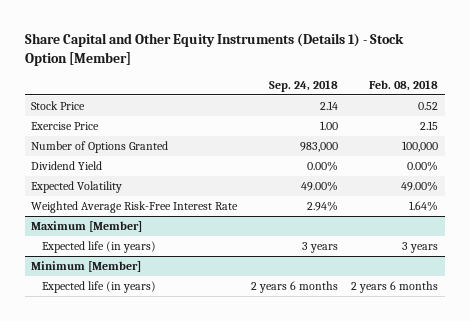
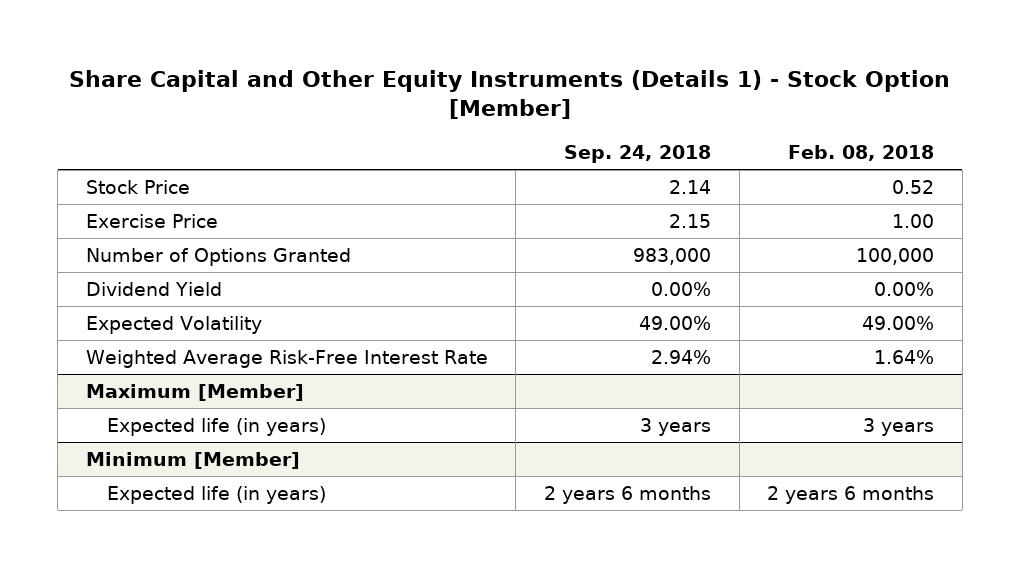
[319,121,338,131] 1.00 -> [669,214,712,229] 2.15
[420,121,439,131] 2.15 -> [892,214,935,229] 1.00

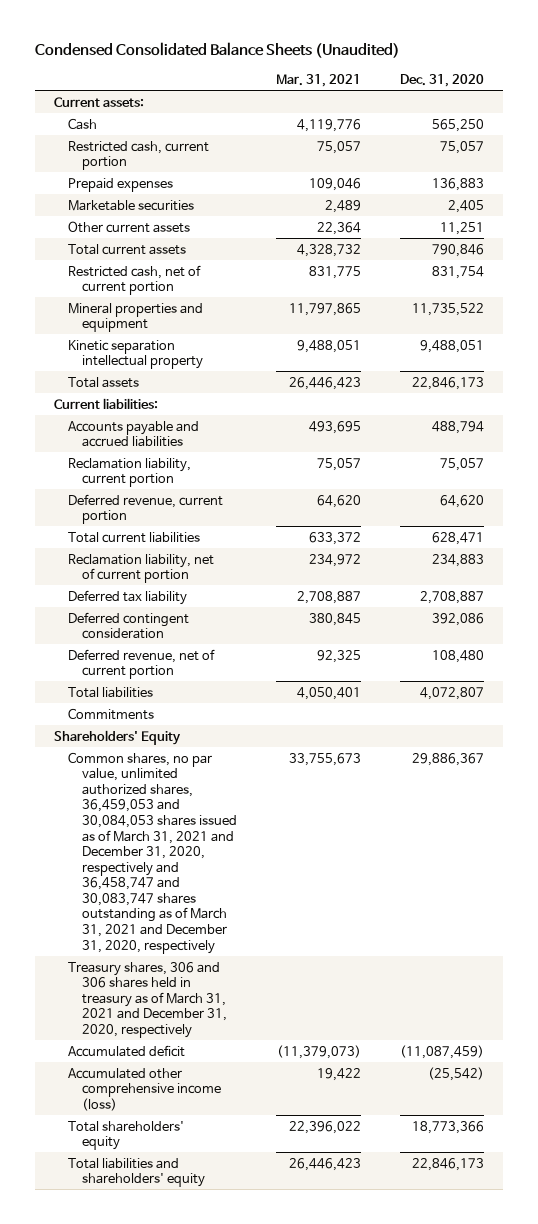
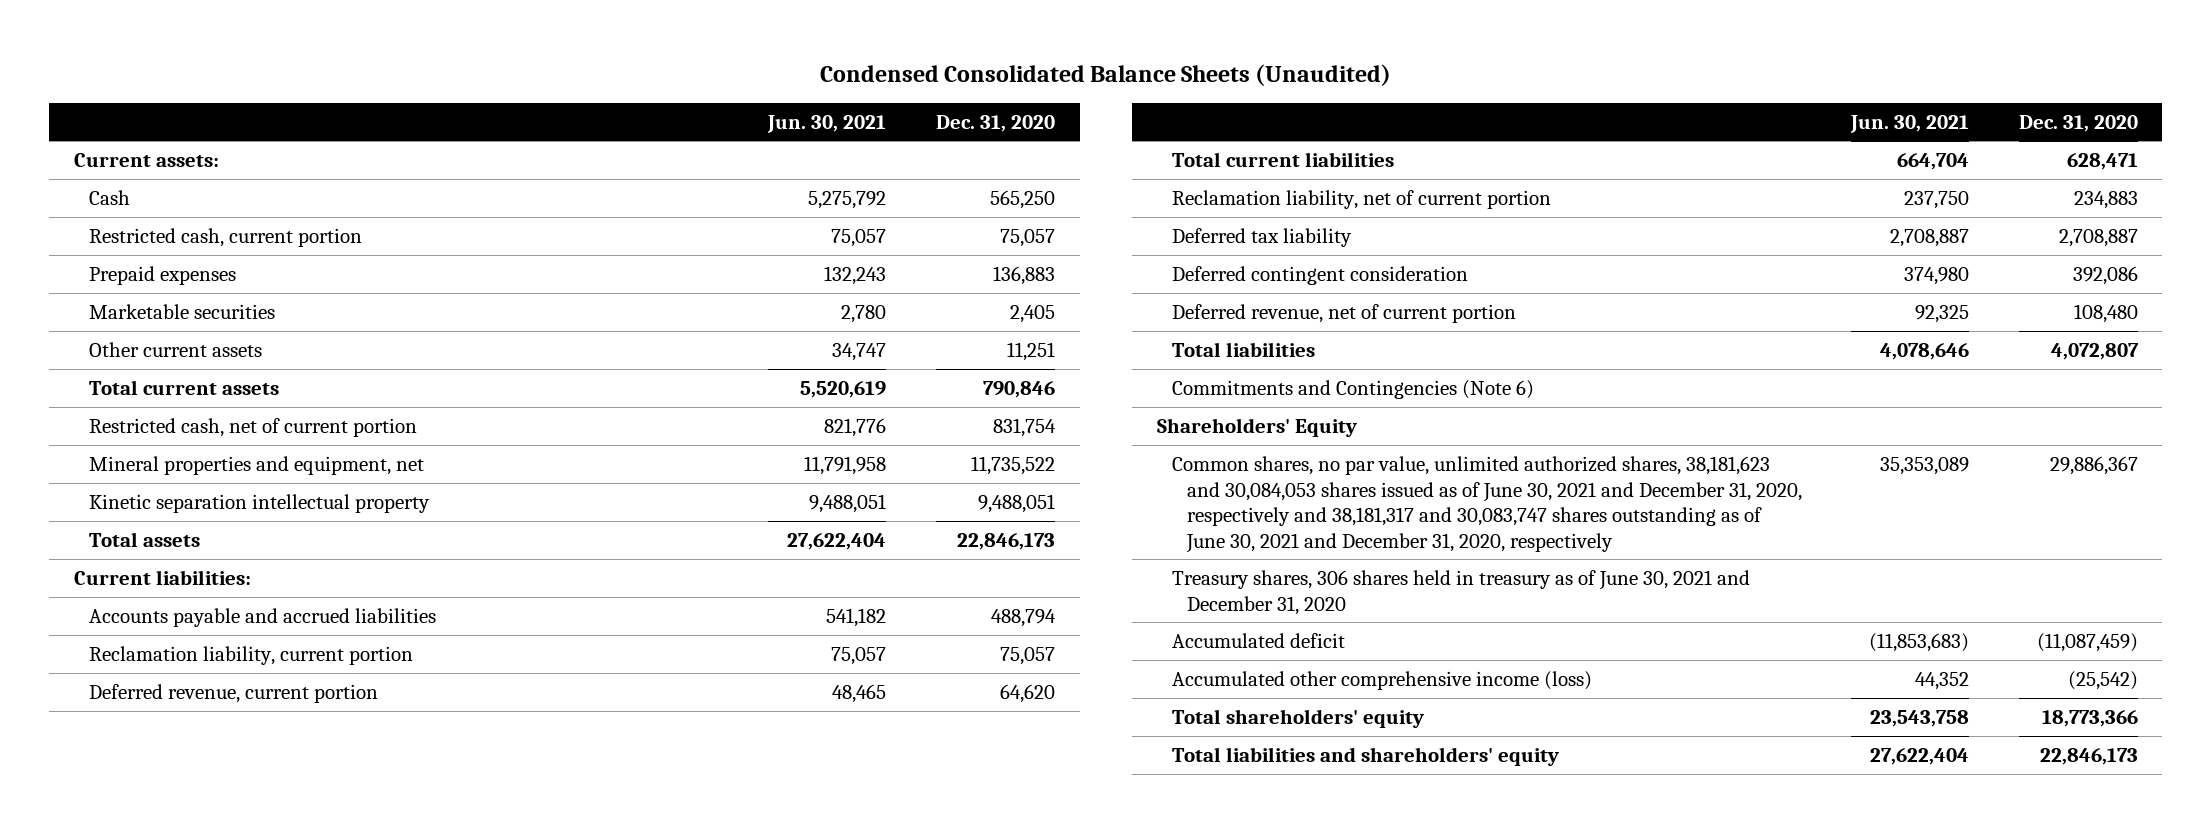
[275,73,361,87] Mar. 31, 2021 -> none
none -> [767,114,887,133] Jun. 30, 2021
[68,302,204,333] Mineral properties and equipment -> [89,455,425,475] Mineral properties and equipment, net
[68,707,155,720] Commitments -> [1171,379,1534,399] Commitments and Contingencies (Note 6)
[68,751,238,954] Common shares, no par value, unlimited authorized shares, 36,459,053 and 30,084,053 shares issued as of March 31, 2021 and December 31, 2020, respectively and 36,458,747 and 30,083,747 shares outstanding as of March 31, 2021 and December 31, 2020, respectively -> [1171,455,1802,553] Common shares, no par value, unlimited authorized shares, 38,181,623 and 30,084,053 shares issued as of June 30, 2021 and December 31, 2020, respectively and 38,181,317 and 30,083,747 shares outstanding as of June 30, 2021 and December 31, 2020, respectively
[68,961,228,1038] Treasury shares, 306 and 306 shares held in treasury as of March 31, 2021 and December 31, 2020, respectively -> [1171,569,1750,615] Treasury shares, 306 shares held in treasury as of June 30, 2021 and December 31, 2020

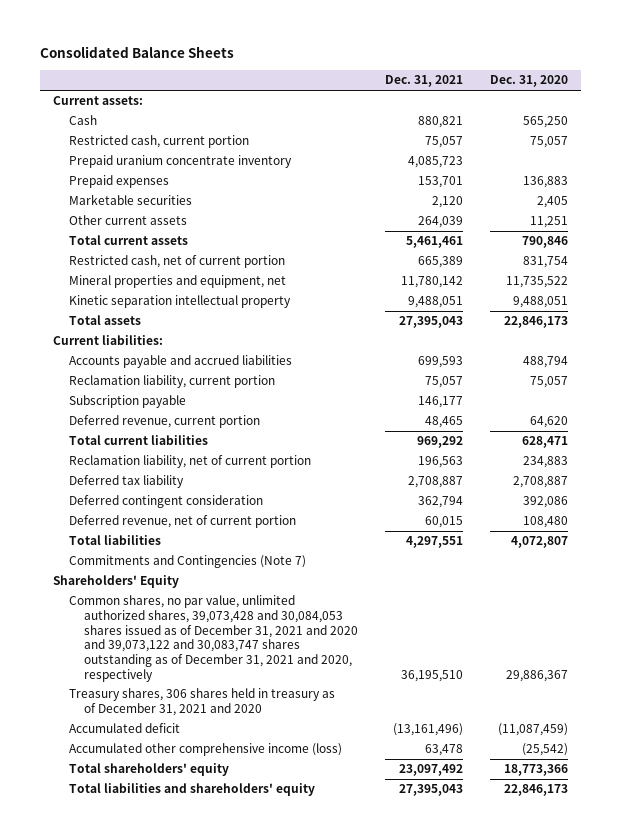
[819,63,1391,86] Condensed Consolidated Balance Sheets (Unaudited) -> [39,46,234,59] Consolidated Balance Sheets
[767,114,887,133] Jun. 30, 2021 -> none
none -> [384,75,463,88] Dec. 31, 2021
none -> [68,155,292,169] Prepaid uranium concentrate inventory
none -> [68,395,186,409] Subscription payable
[1171,379,1534,399] Commitments and Contingencies (Note 6) -> [68,555,306,569] Commitments and Contingencies (Note 7)
[1171,455,1802,553] Common shares, no par value, unlimited authorized shares, 38,181,623 and 30,084,053 shares issued as of June 30, 2021 and December 31, 2020, respectively and 38,181,317 and 30,083,747 shares outstanding as of June 30, 2021 and December 31, 2020, respectively -> [68,595,358,682] Common shares, no par value, unlimited authorized shares, 39,073,428 and 30,084,053 shares issued as of December 31, 2021 and 2020 and 39,073,122 and 30,083,747 shares outstanding as of December 31, 2021 and 2020, respectively
[1171,569,1750,615] Treasury shares, 306 shares held in treasury as of June 30, 2021 and December 31, 2020 -> [68,688,335,717] Treasury shares, 306 shares held in treasury as of December 31, 2021 and 2020

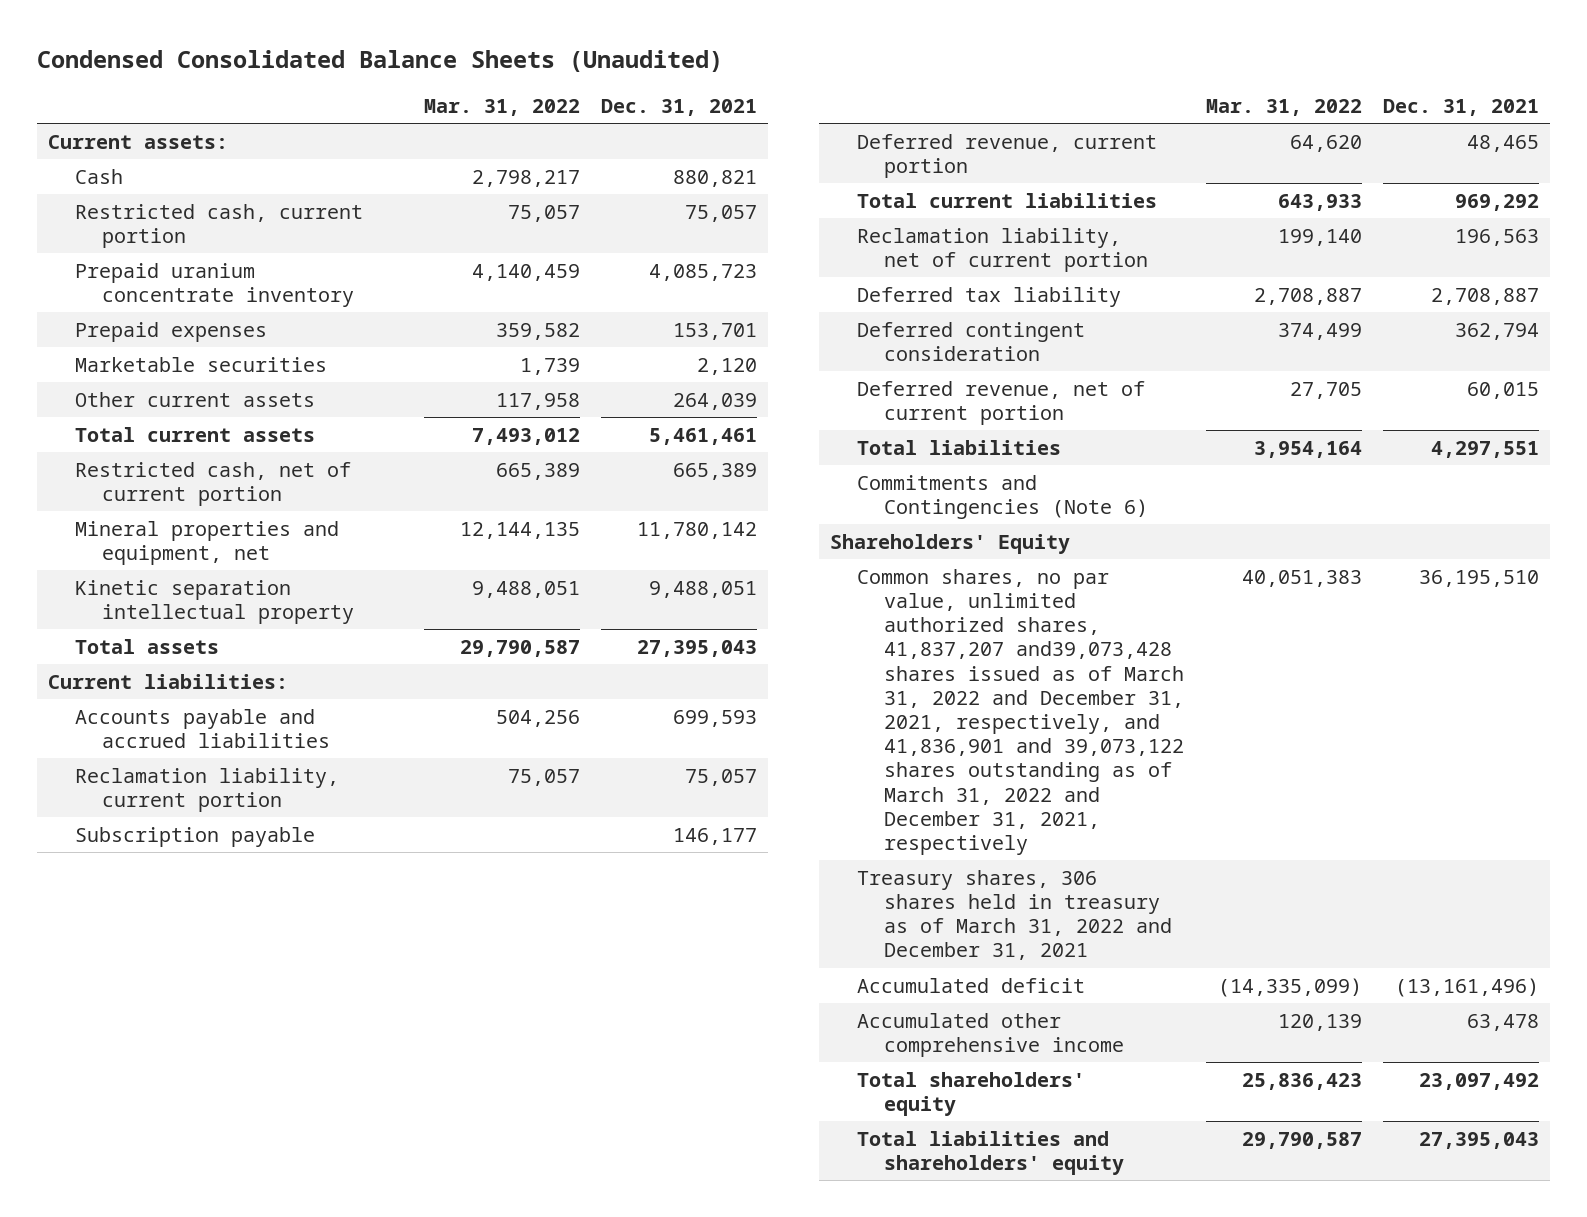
[39,46,234,59] Consolidated Balance Sheets -> [36,50,723,73] Condensed Consolidated Balance Sheets (Unaudited)
[489,75,568,88] Dec. 31, 2020 -> none
none -> [423,99,580,117] Mar. 31, 2022
[68,555,306,569] Commitments and Contingencies (Note 7) -> [856,474,1148,519] Commitments and Contingencies (Note 6)
[68,595,358,682] Common shares, no par value, unlimited authorized shares, 39,073,428 and 30,084,053 shares issued as of December 31, 2021 and 2020 and 39,073,122 and 30,083,747 shares outstanding as of December 31, 2021 and 2020, respectively -> [856,568,1184,856] Common shares, no par value, unlimited authorized shares, 41,837,207 and39,073,428 shares issued as of March 31, 2022 and December 31, 2021, respectively, and 41,836,901 and 39,073,122 shares outstanding as of March 31, 2022 and December 31, 2021, respectively
[68,688,335,717] Treasury shares, 306 shares held in treasury as of December 31, 2021 and 2020 -> [856,869,1172,961] Treasury shares, 306 shares held in treasury as of March 31, 2022 and December 31, 2021
[68,743,342,757] Accumulated other comprehensive income (loss) -> [856,1012,1124,1057] Accumulated other comprehensive income

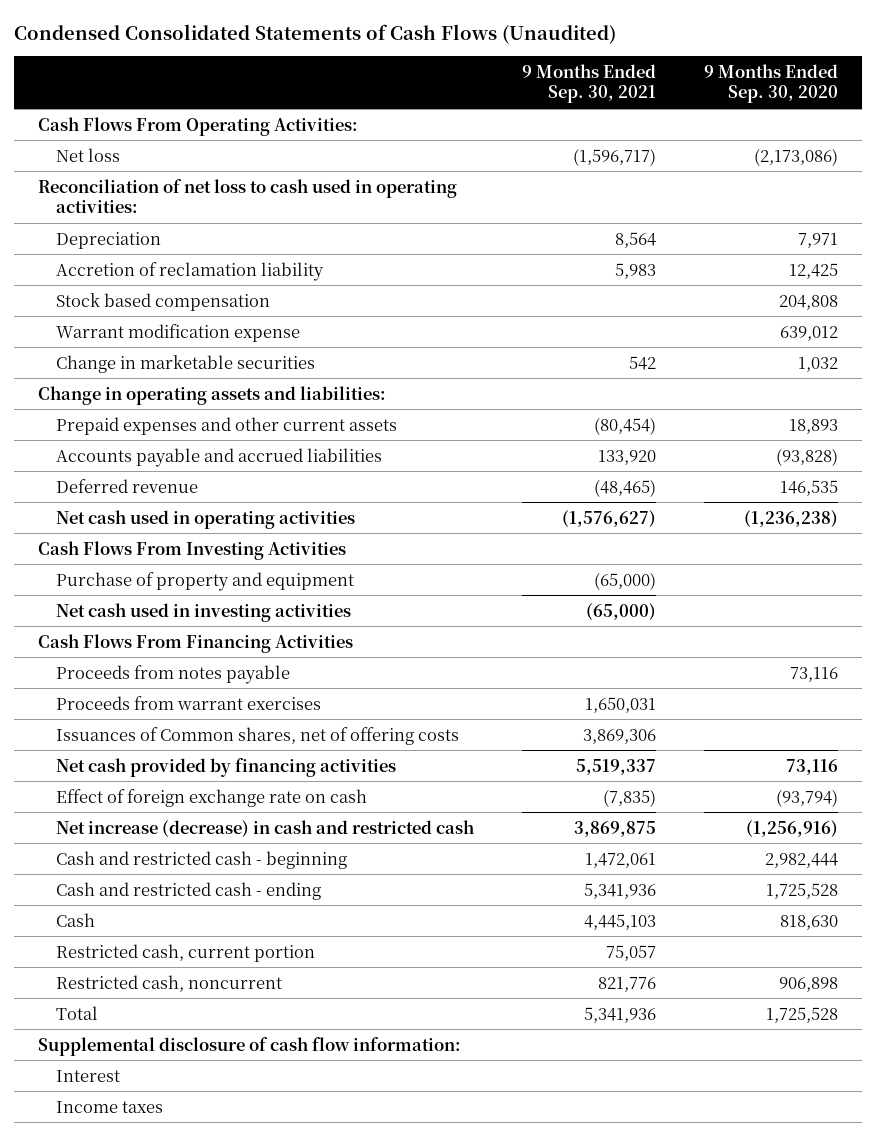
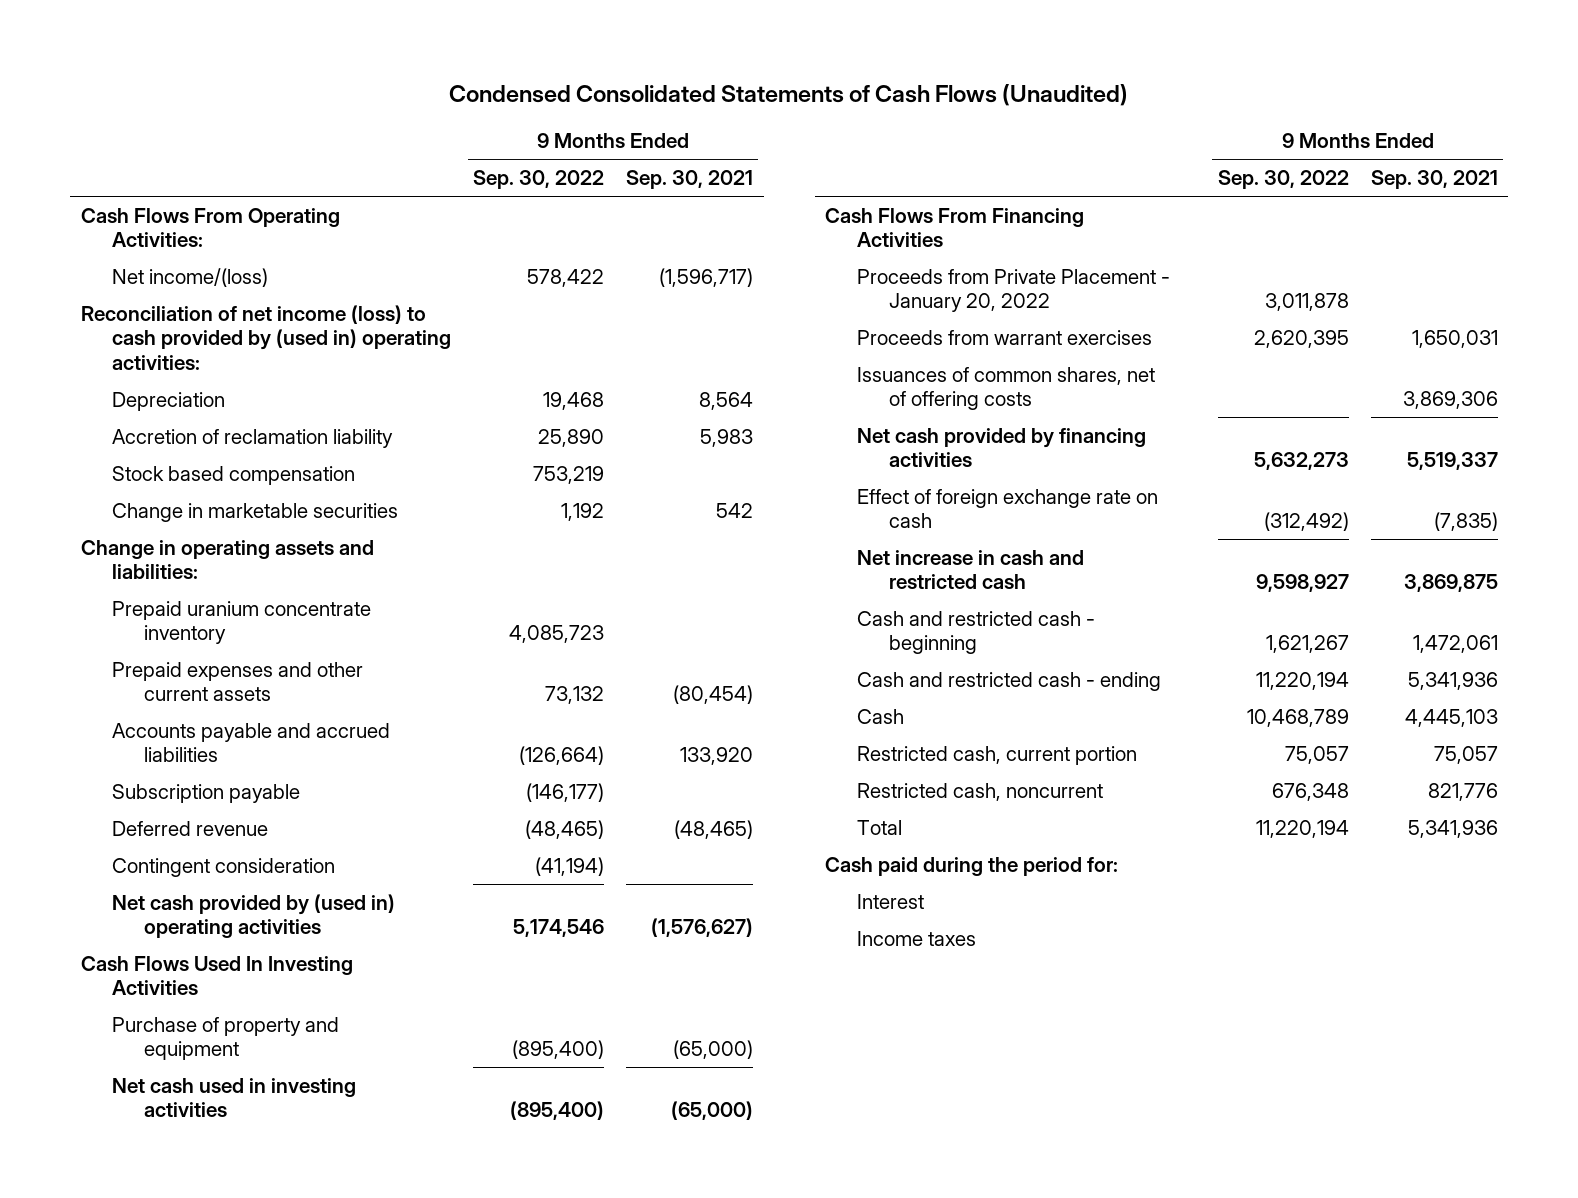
[704,63,839,104] 9 Months Ended Sep. 30, 2020 -> none
none -> [473,170,605,190] Sep. 30, 2022
[56,147,121,162] Net loss -> [112,268,269,288] Net income/(loss)
[38,178,458,214] Reconciliation of net loss to cash used in operating activities: -> [80,305,452,370] Reconciliation of net income (loss) to cash provided by (used in) operating activities:
[56,323,301,342] Warrant modification expense -> none
none -> [112,601,372,645] Prepaid uranium concentrate inventory
none -> [112,784,301,804] Subscription payable
none -> [112,858,336,878] Contingent consideration
[56,509,356,529] Net cash used in operating activities -> [112,894,396,939] Net cash provided by (used in) operating activities
[38,540,347,560] Cash Flows From Investing Activities -> [80,956,353,996] Cash Flows Used In Investing Activities
[56,664,291,684] Proceeds from notes payable -> none
none -> [857,269,1171,313] Proceeds from Private Placement - January 20, 2022
[56,726,460,745] Issuances of Common shares, net of offering costs -> [857,367,1156,411] Issuances of common shares, net of offering costs
[56,819,475,837] Net increase (decrease) in cash and restricted cash -> [857,550,1085,590] Net increase in cash and restricted cash
[38,1036,462,1056] Supplemental disclosure of cash flow information: -> none
none -> [825,857,1119,877] Cash paid during the period for:

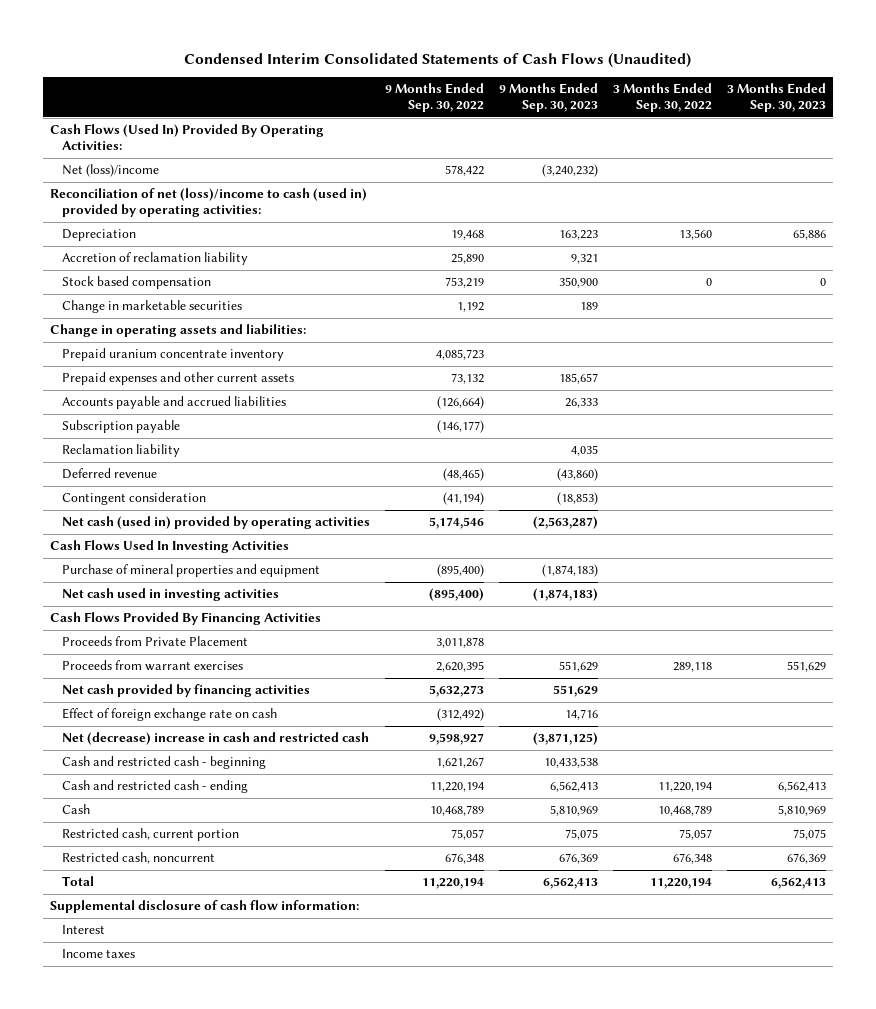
[449,83,1129,106] Condensed Consolidated Statements of Cash Flows (Unaudited) -> [183,52,691,68] Condensed Interim Consolidated Statements of Cash Flows (Unaudited)
[625,170,753,190] Sep. 30, 2021 -> none
none -> [498,82,598,113] 9 Months Ended Sep. 30, 2023
none -> [612,82,712,113] 3 Months Ended Sep. 30, 2022
none -> [726,82,826,113] 3 Months Ended Sep. 30, 2023
[80,208,340,248] Cash Flows From Operating Activities: -> [50,124,325,151] Cash Flows (Used In) Provided By Operating Activities:
[112,268,269,288] Net income/(loss) -> [62,164,160,178] Net (loss)/income
[80,305,452,370] Reconciliation of net income (loss) to cash provided by (used in) operating activities: -> [50,188,368,218] Reconciliation of net (loss)/income to cash (used in) provided by operating activities:
none -> [62,444,181,458] Reclamation liability
[112,894,396,939] Net cash provided by (used in) operating activities -> [62,516,371,530] Net cash (used in) provided by operating activities
[112,1017,340,1061] Purchase of property and equipment -> [62,564,321,578] Purchase of mineral properties and equipment
[825,208,1085,248] Cash Flows From Financing Activities -> [50,612,322,626] Cash Flows Provided By Financing Activities
[857,269,1171,313] Proceeds from Private Placement - January 20, 2022 -> [62,636,249,647] Proceeds from Private Placement
[857,367,1156,411] Issuances of common shares, net of offering costs -> none
[857,550,1085,590] Net increase in cash and restricted cash -> [62,732,370,746] Net (decrease) increase in cash and restricted cash
[825,857,1119,877] Cash paid during the period for: -> none
none -> [50,900,360,914] Supplemental disclosure of cash flow information:

